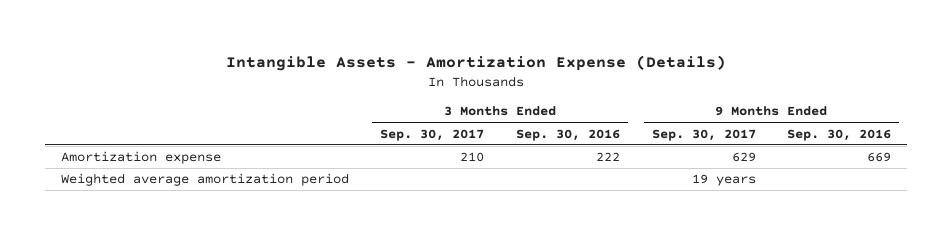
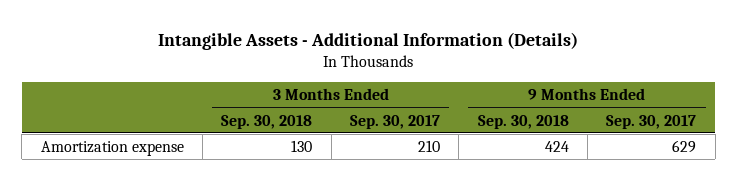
[225,54,726,71] Intangible Assets - Amortization Expense (Details) -> [158,31,579,50] Intangible Assets - Additional Information (Details)
[515,128,620,141] Sep. 30, 2016 -> none
[787,128,892,141] Sep. 30, 2016 -> none
none -> [221,114,313,129] Sep. 30, 2018
none -> [477,114,569,129] Sep. 30, 2018
[60,173,349,187] Weighted average amortization period -> none

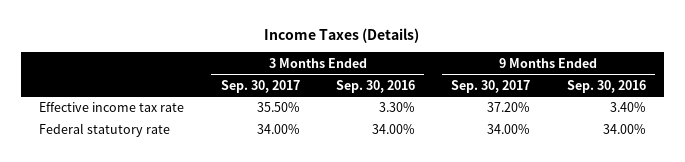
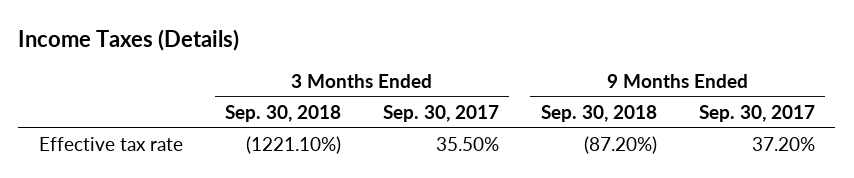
[335,79,415,93] Sep. 30, 2016 -> none
[566,79,646,93] Sep. 30, 2016 -> none
none -> [225,105,342,123] Sep. 30, 2018
none -> [540,105,657,123] Sep. 30, 2018
[39,123,171,138] Federal statutory rate -> none
[39,102,185,113] Effective income tax rate -> [39,137,184,152] Effective tax rate

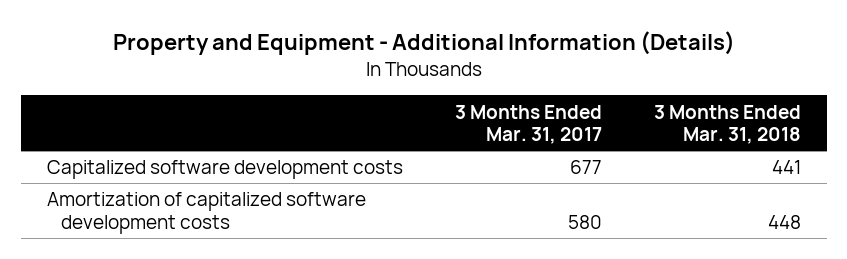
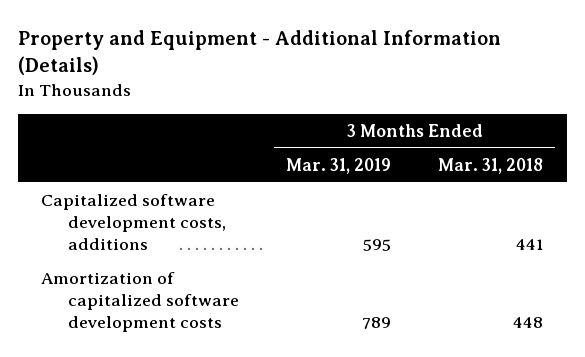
[454,104,602,144] 3 Months Ended Mar. 31, 2017 -> none
none -> [286,157,392,174] Mar. 31, 2019
[46,160,403,180] Capitalized software development costs -> [41,194,227,250] Capitalized software development costs, additions

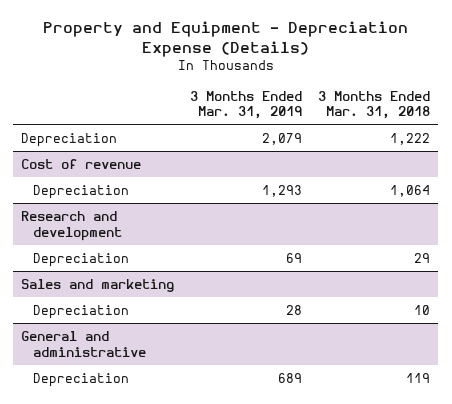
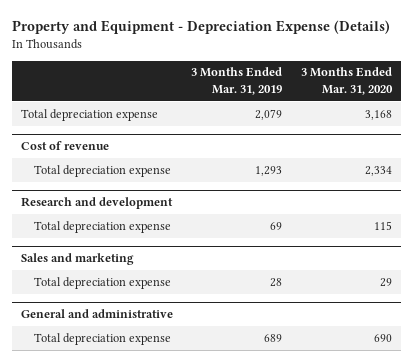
[318,90,431,120] 3 Months Ended Mar. 31, 2018 -> none
none -> [300,67,393,95] 3 Months Ended Mar. 31, 2020
[21,132,118,147] Depreciation -> [20,108,158,121] Total depreciation expense
[33,184,130,199] Depreciation -> [33,164,171,177] Total depreciation expense
[33,252,130,267] Depreciation -> [33,220,171,233] Total depreciation expense
[33,304,130,319] Depreciation -> [33,276,171,289] Total depreciation expense
[33,372,130,387] Depreciation -> [33,332,171,345] Total depreciation expense

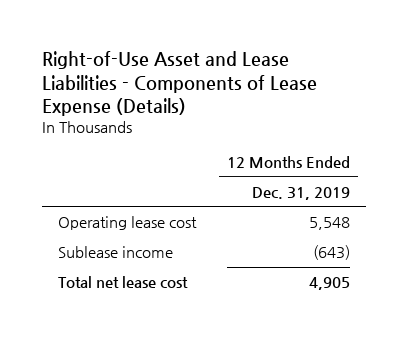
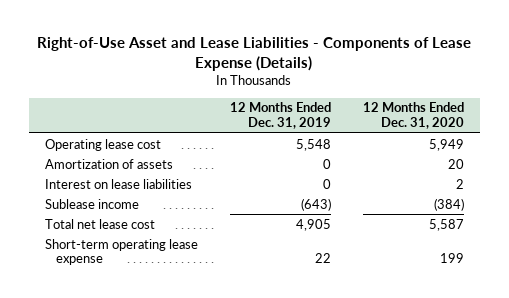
none -> [363,102,465,129] 12 Months Ended Dec. 31, 2020
none -> [44,158,173,169] Amortization of assets
none -> [44,178,192,189] Interest on lease liabilities
none -> [44,238,198,266] Short-term operating lease expense

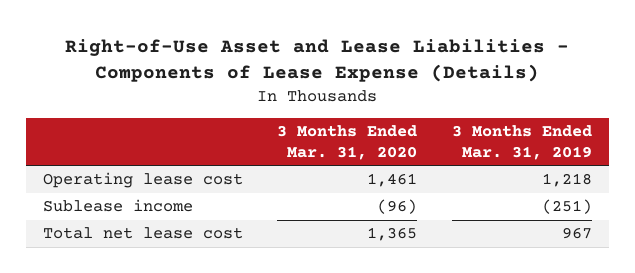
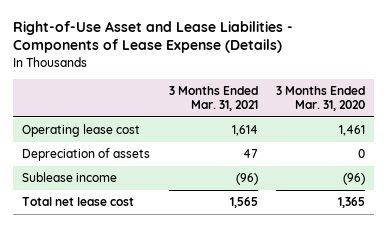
[451,125,592,160] 3 Months Ended Mar. 31, 2019 -> none
none -> [168,85,258,112] 3 Months Ended Mar. 31, 2021
none -> [22,148,151,162] Depreciation of assets

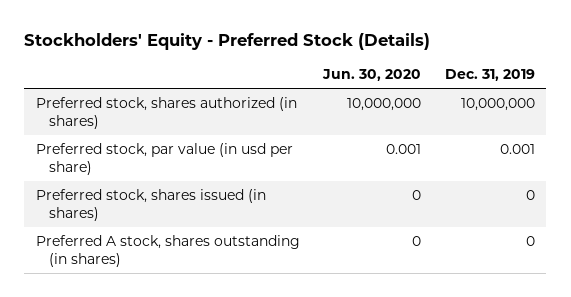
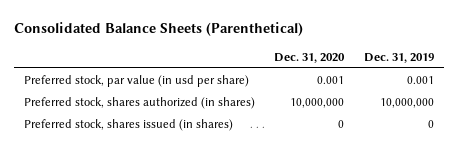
[24,33,431,51] Stockholders' Equity - Preferred Stock (Details) -> [13,22,303,37] Consolidated Balance Sheets (Parenthetical)
[322,69,422,82] Jun. 30, 2020 -> none
none -> [274,53,346,64] Dec. 31, 2020
[35,97,297,129] Preferred stock, shares authorized (in shares) -> [23,97,255,110] Preferred stock, shares authorized (in shares)
[35,235,300,267] Preferred A stock, shares outstanding (in shares) -> none

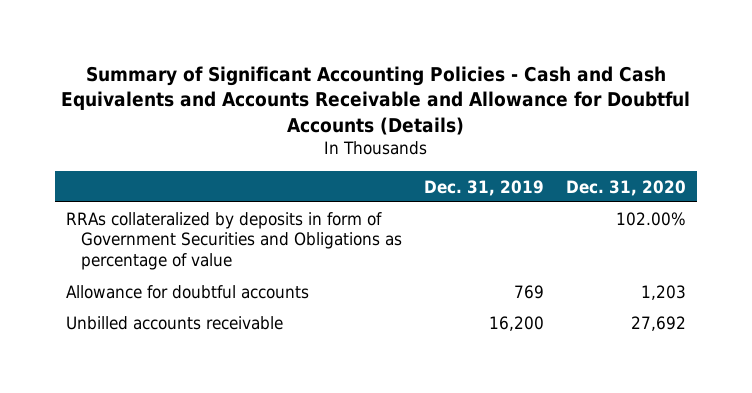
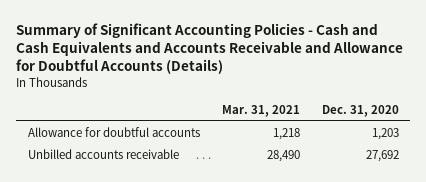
[424,179,545,196] Dec. 31, 2019 -> none
none -> [221,104,300,117] Mar. 31, 2021
[65,211,403,271] RRAs collateralized by deposits in form of Government Securities and Obligations as percentage of value -> none

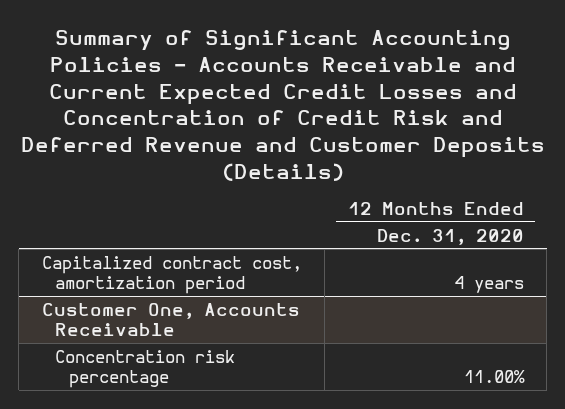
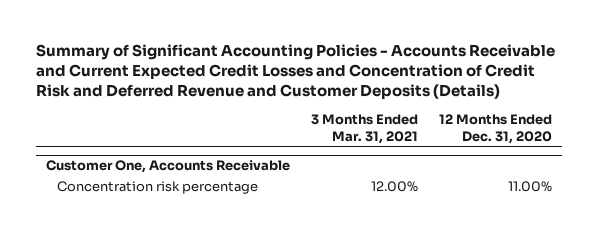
none -> [310,113,418,144] 3 Months Ended Mar. 31, 2021
[41,255,302,294] Capitalized contract cost, amortization period -> none

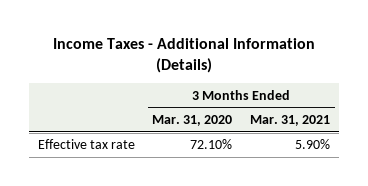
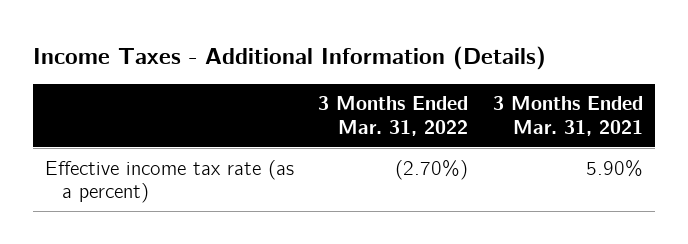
[152,114,233,126] Mar. 31, 2020 -> none
none -> [318,96,469,137] 3 Months Ended Mar. 31, 2022
[37,139,135,150] Effective tax rate -> [44,159,294,204] Effective income tax rate (as a percent)

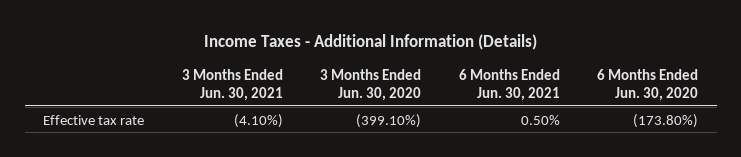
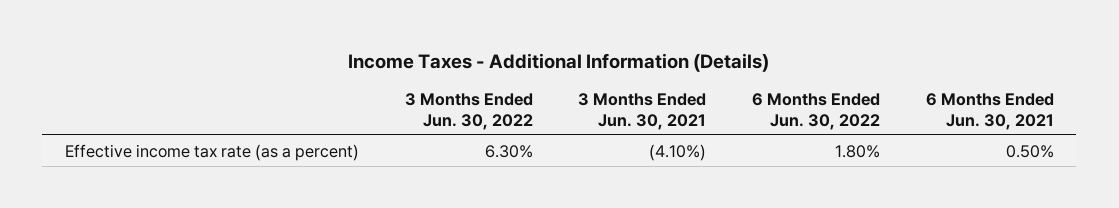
[320,68,422,101] 3 Months Ended Jun. 30, 2020 -> none
[597,68,699,101] 6 Months Ended Jun. 30, 2020 -> none
none -> [404,93,533,131] 3 Months Ended Jun. 30, 2022
none -> [751,93,880,131] 6 Months Ended Jun. 30, 2022
[43,114,145,125] Effective tax rate -> [65,143,360,161] Effective income tax rate (as a percent)

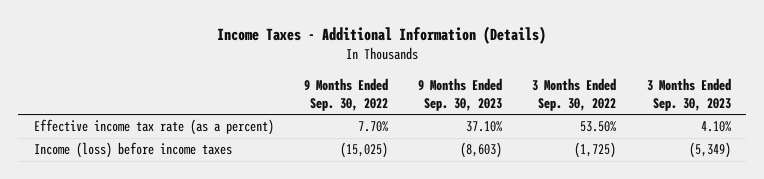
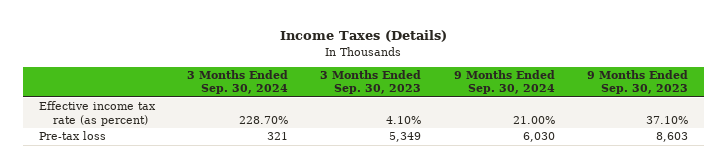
[217,26,547,45] Income Taxes - Additional Information (Details) -> [280,30,448,43] Income Taxes (Details)
[303,77,388,112] 9 Months Ended Sep. 30, 2022 -> none
[532,77,617,112] 3 Months Ended Sep. 30, 2022 -> none
none -> [187,70,289,95] 3 Months Ended Sep. 30, 2024
none -> [453,70,555,95] 9 Months Ended Sep. 30, 2024
[33,119,274,136] Effective income tax rate (as a percent) -> [39,101,157,126] Effective income tax rate (as percent)
[33,142,232,159] Income (loss) before income taxes -> [39,131,107,141] Pre-tax loss
[460,142,503,159] (8,603) -> [655,132,688,143] 8,603
[688,142,731,159] (5,349) -> [389,132,422,143] 5,349

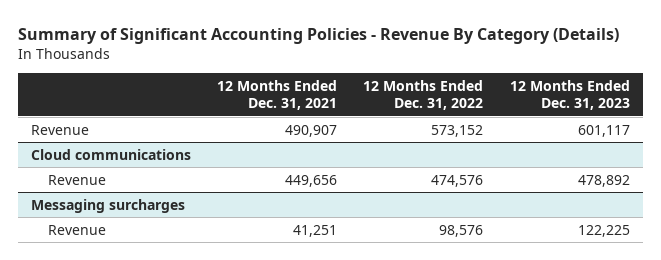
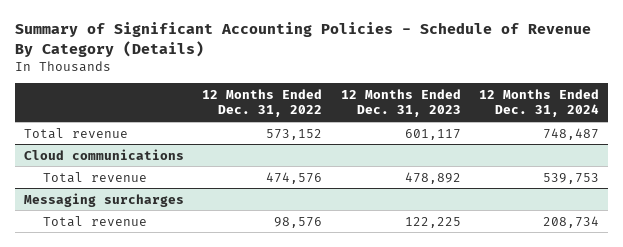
[17,27,619,44] Summary of Significant Accounting Policies - Revenue By Category (Details) -> [14,22,591,57] Summary of Significant Accounting Policies - Schedule of Revenue By Category (Details)
[217,79,338,111] 12 Months Ended Dec. 31, 2021 -> none
none -> [479,88,600,118] 12 Months Ended Dec. 31, 2024
[31,124,90,135] Revenue -> [23,127,128,139] Total revenue
[48,174,107,185] Revenue -> [42,171,147,183] Total revenue
[48,224,107,235] Revenue -> [42,215,147,227] Total revenue

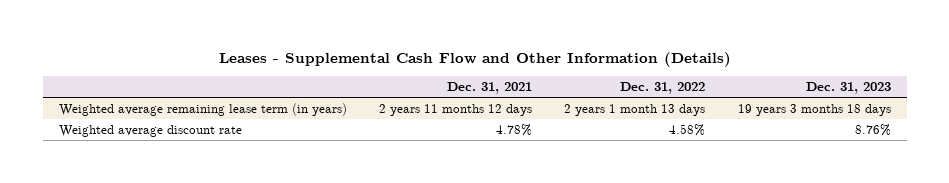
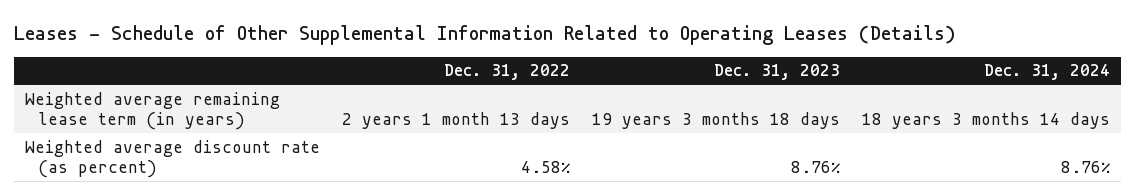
[218,52,731,68] Leases - Supplemental Cash Flow and Other Information (Details) -> [13,24,956,45] Leases - Schedule of Other Supplemental Information Related to Operating Leases (Details)
[447,82,533,95] Dec. 31, 2021 -> none
none -> [984,64,1111,81] Dec. 31, 2024
[58,125,242,138] Weighted average discount rate -> [24,139,320,178] Weighted average discount rate (as percent)

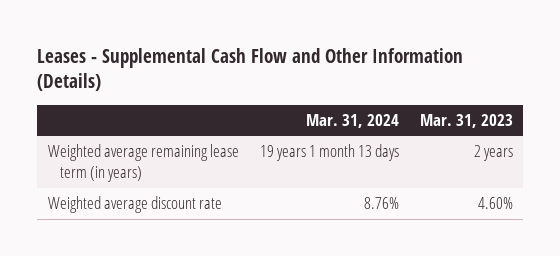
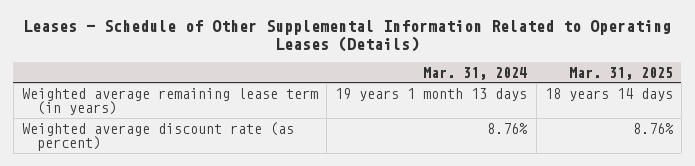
[37,47,464,92] Leases - Supplemental Cash Flow and Other Information (Details) -> [23,19,672,53] Leases - Schedule of Other Supplemental Information Related to Operating Leases (Details)
[419,113,513,128] Mar. 31, 2023 -> none
none -> [568,66,673,80] Mar. 31, 2025
[47,196,222,214] Weighted average discount rate -> [22,121,295,152] Weighted average discount rate (as percent)

